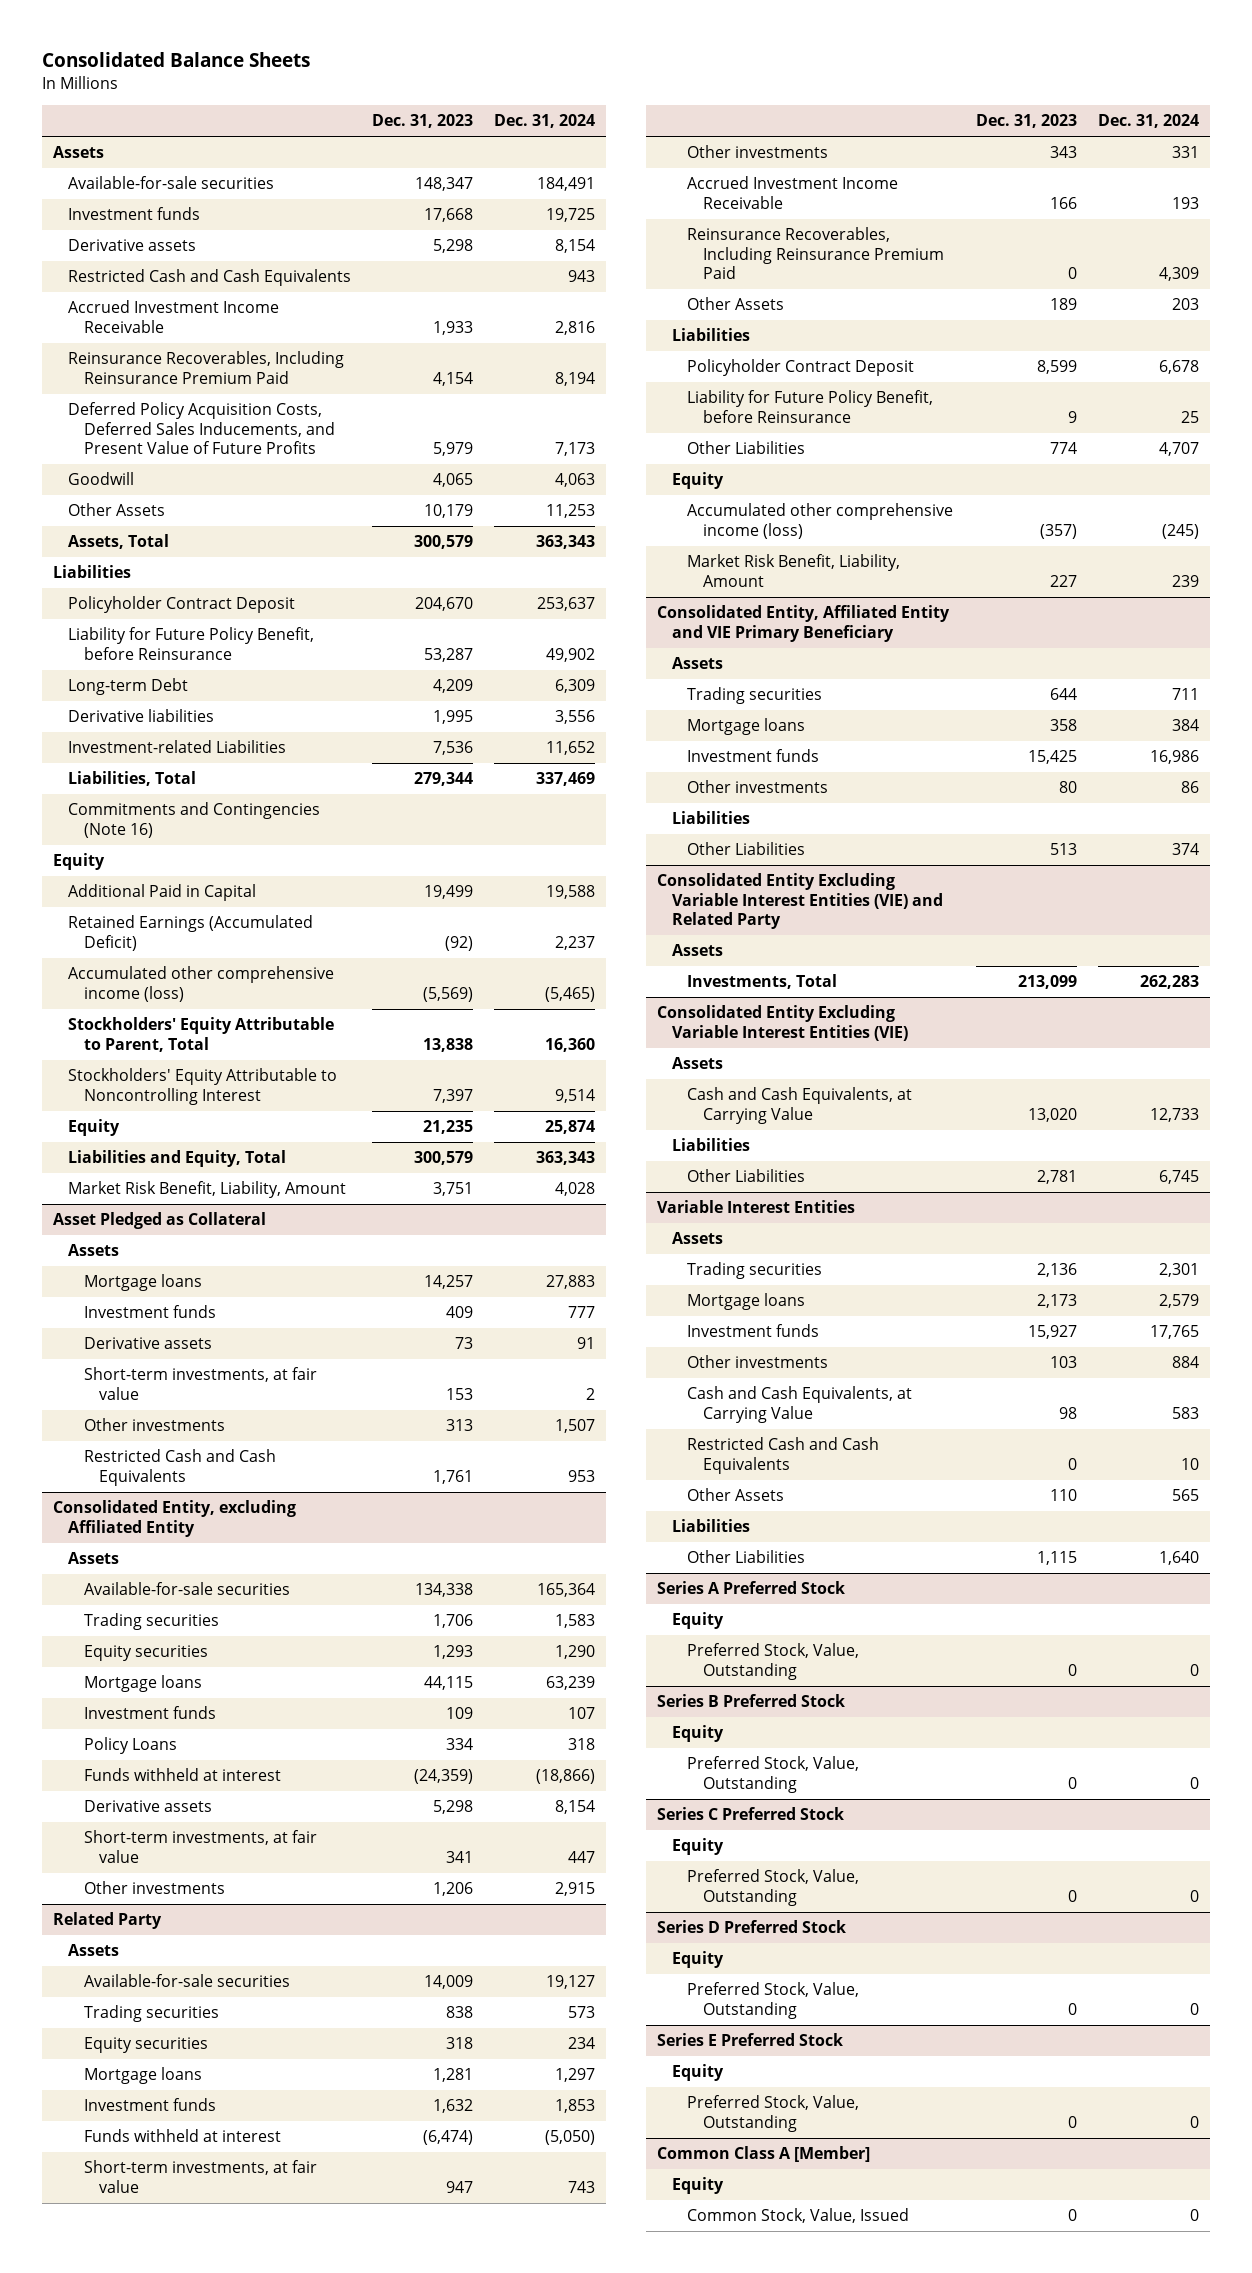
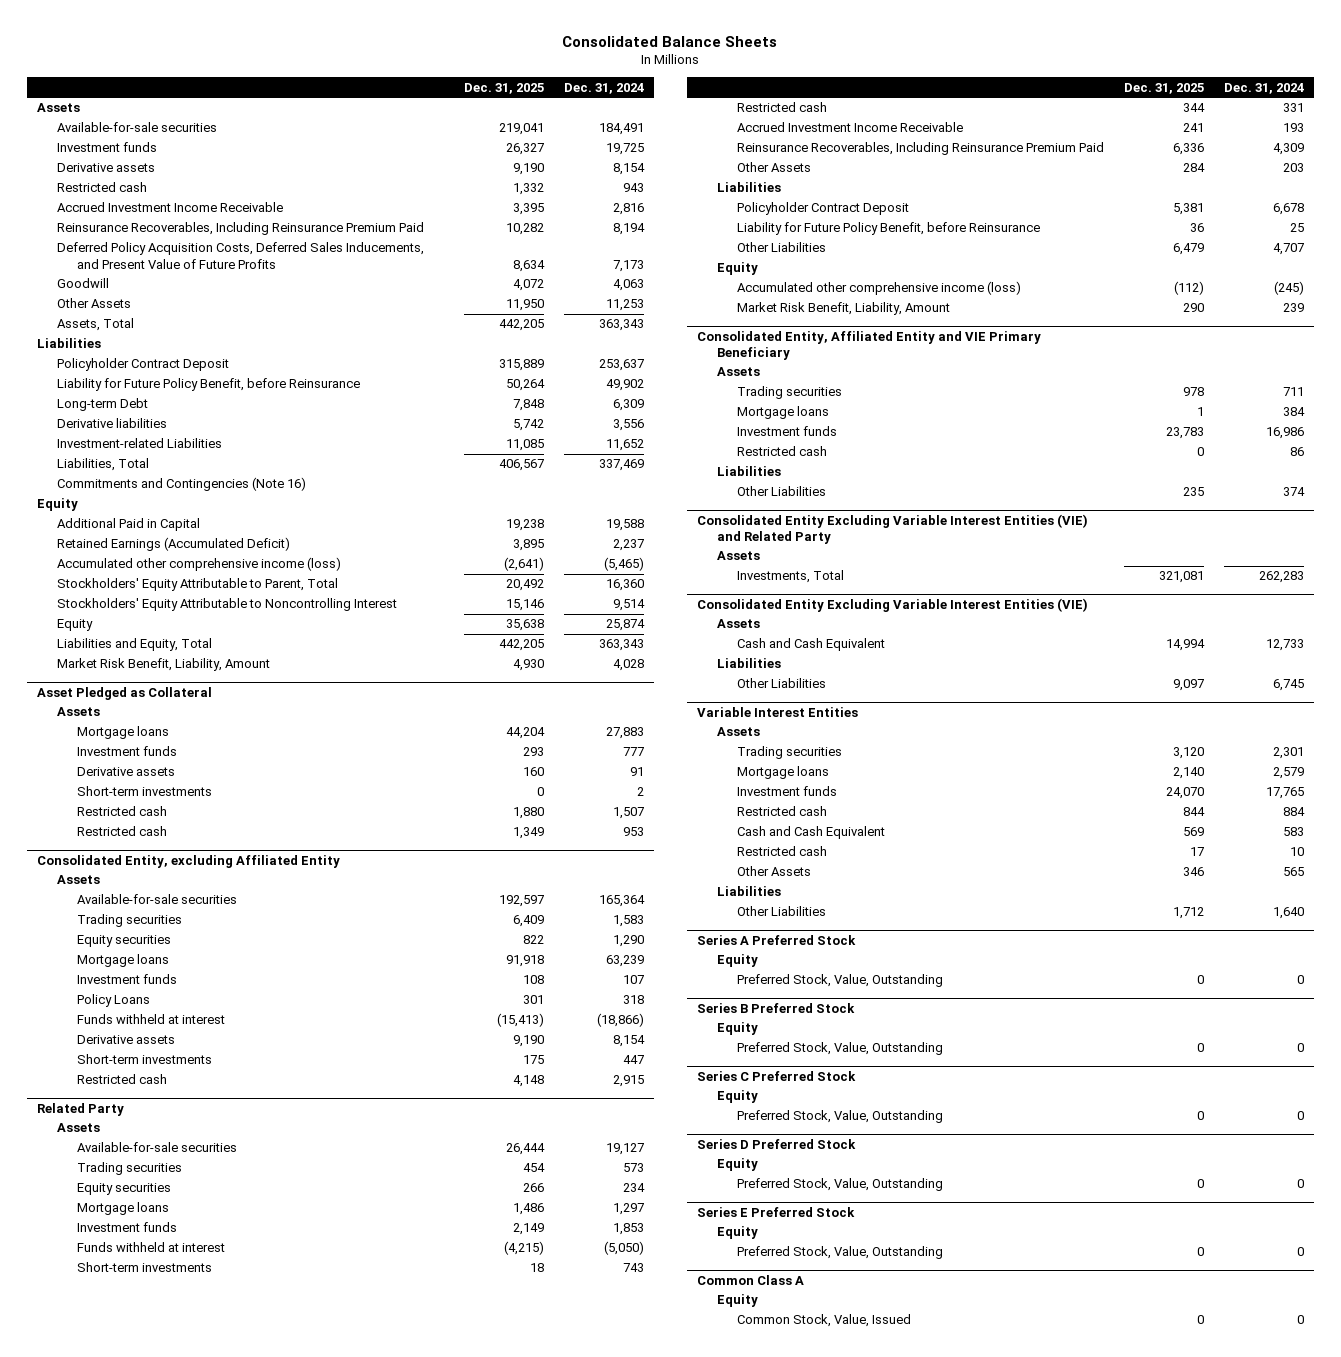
[372,114,474,129] Dec. 31, 2023 -> none
none -> [463,82,544,94] Dec. 31, 2025
[68,269,352,287] Restricted Cash and Cash Equivalents -> [56,182,147,193] Restricted cash
[83,1367,317,1400] Short-term investments, at fair value -> [76,786,212,797] Short-term investments
[83,1418,225,1432] Other investments -> [76,806,167,817] Restricted cash
[83,1449,276,1486] Restricted Cash and Cash Equivalents -> [76,826,167,837] Restricted cash
[83,1830,317,1863] Short-term investments, at fair value -> [76,1054,212,1065] Short-term investments
[83,1881,225,1895] Other investments -> [76,1074,167,1085] Restricted cash
[83,2160,317,2193] Short-term investments, at fair value -> [76,1262,212,1273] Short-term investments
[687,145,829,159] Other investments -> [736,102,827,113] Restricted cash
[687,780,829,794] Other investments -> [736,446,827,457] Restricted cash
[687,1087,913,1124] Cash and Cash Equivalents, at Carrying Value -> [736,638,885,652] Cash and Cash Equivalent
[687,1355,829,1369] Other investments -> [736,806,827,817] Restricted cash
[687,1386,913,1423] Cash and Cash Equivalents, at Carrying Value -> [736,826,885,840] Cash and Cash Equivalent
[687,1437,880,1474] Restricted Cash and Cash Equivalents -> [736,846,827,857] Restricted cash
[656,2146,870,2163] Common Class A [Member] -> [696,1274,804,1285] Common Class A

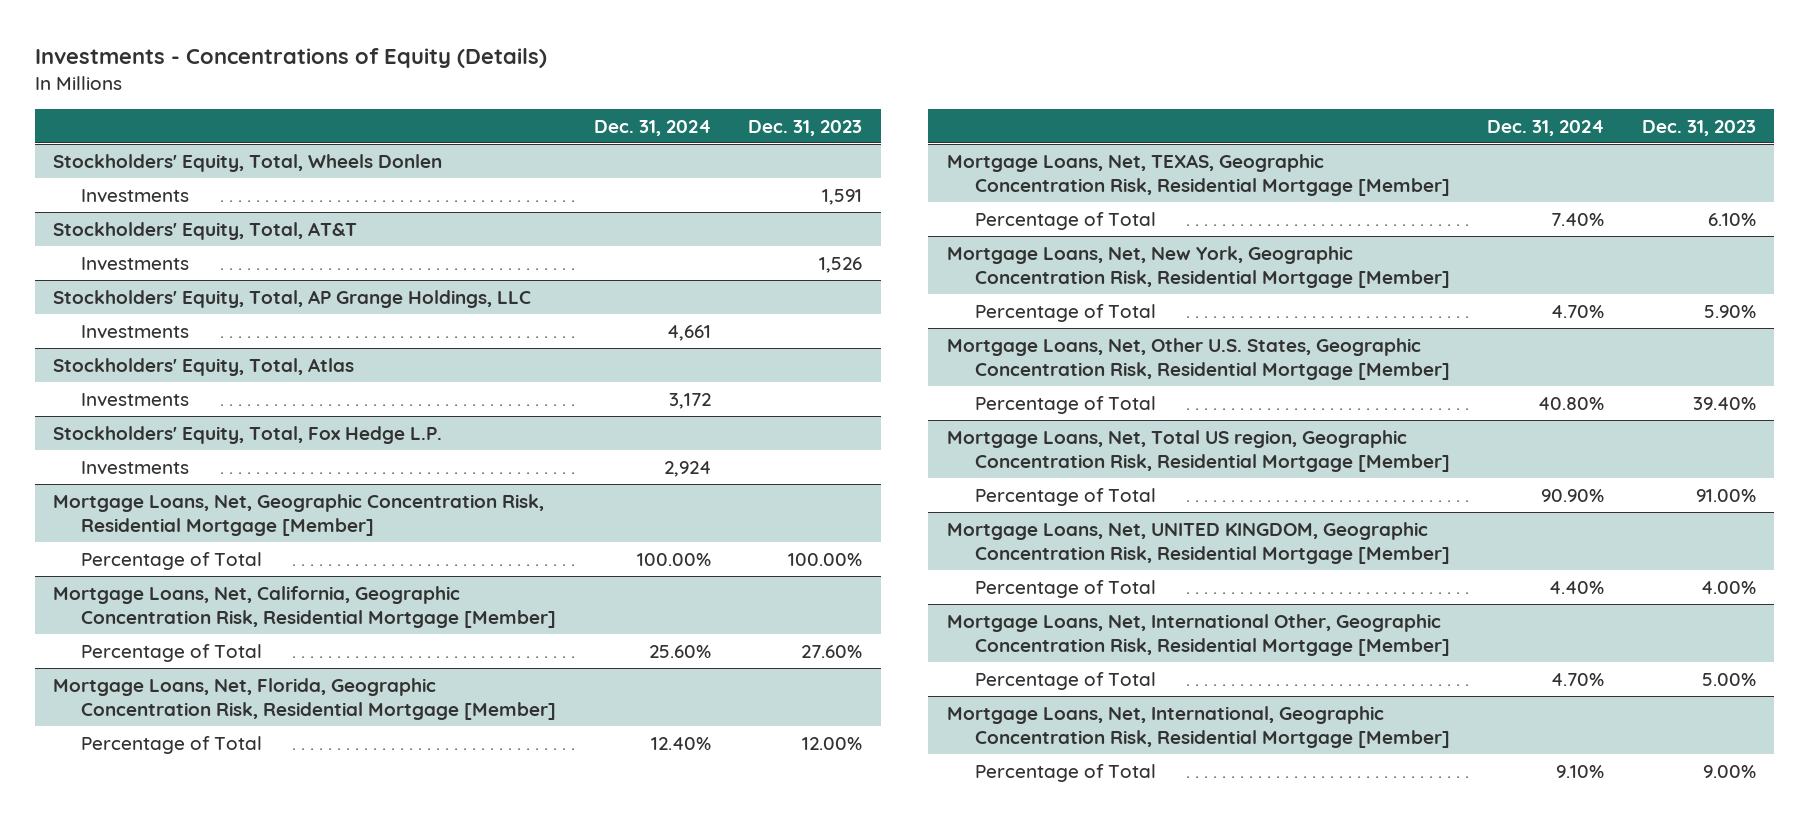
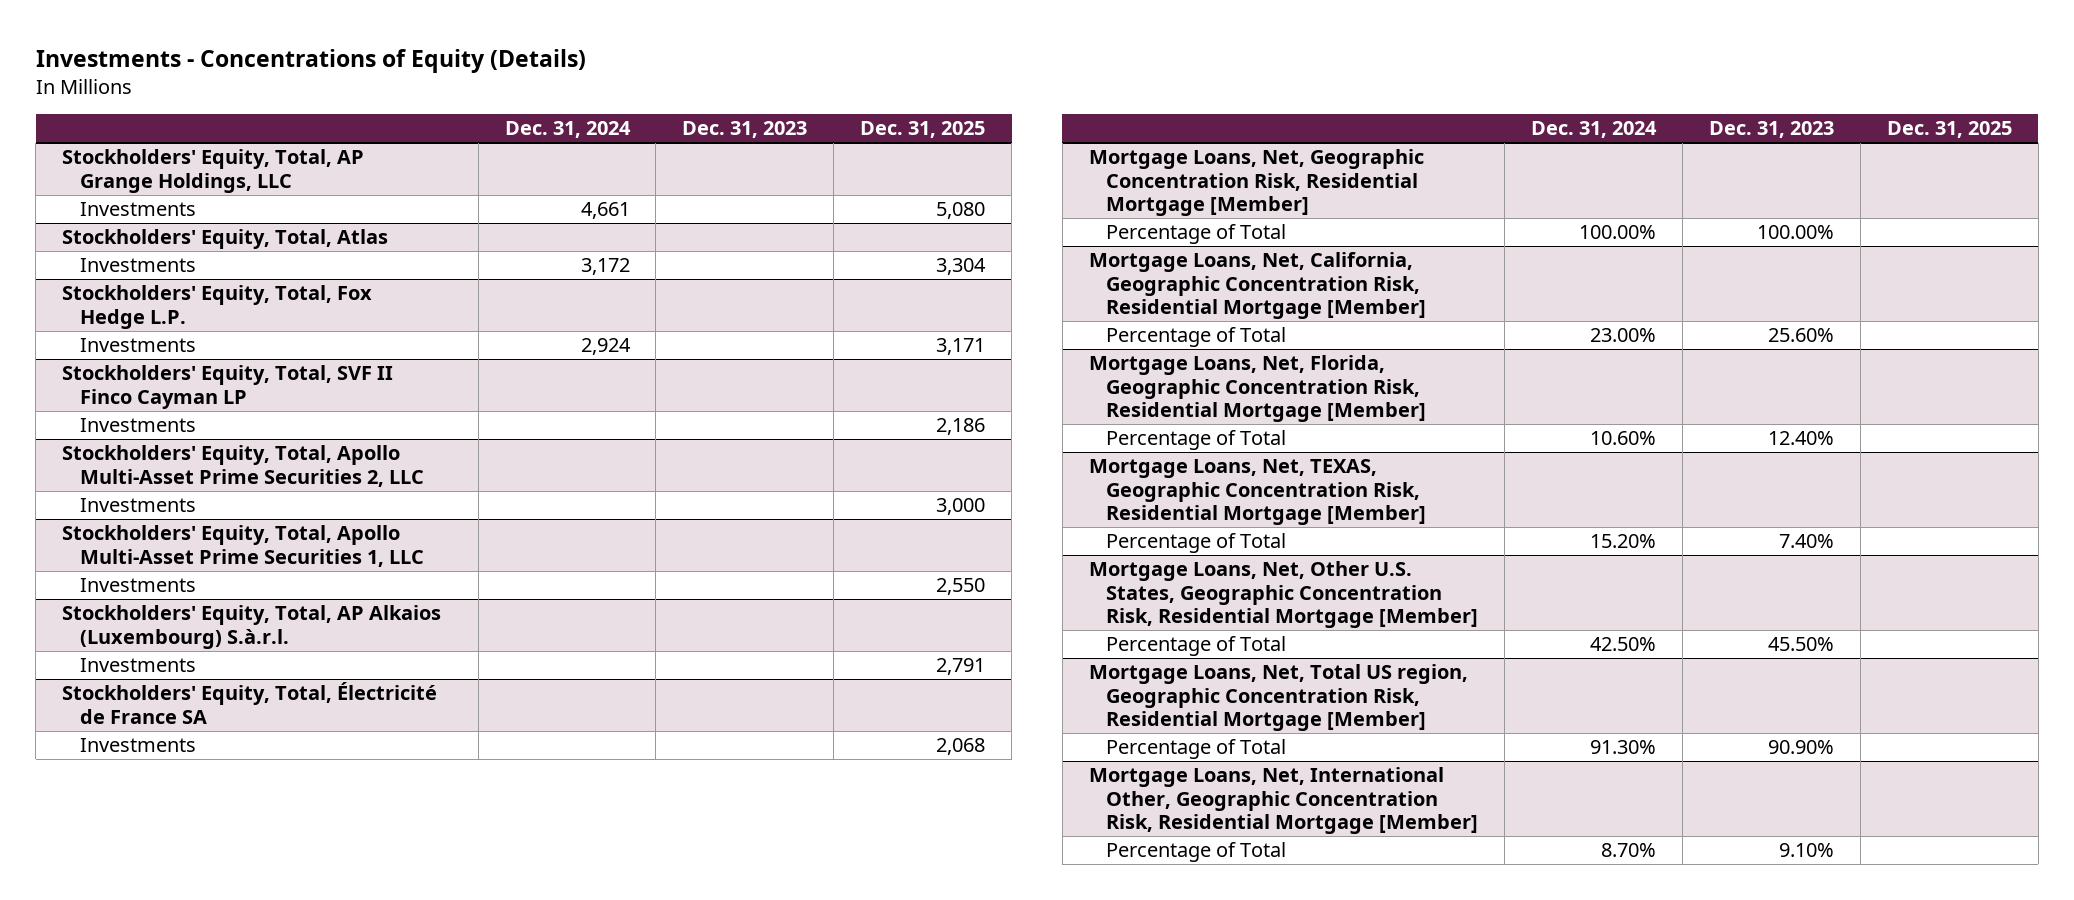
none -> [860,121,986,139] Dec. 31, 2025
[53,153,443,172] Stockholders' Equity, Total, Wheels Donlen -> none
[81,188,190,203] Investments -> none
[53,221,358,240] Stockholders' Equity, Total, AT&T -> none
[81,256,190,271] Investments -> none
none -> [62,365,394,409] Stockholders' Equity, Total, SVF II Finco Cayman LP
none -> [79,418,196,433] Investments
none -> [62,445,424,487] Stockholders' Equity, Total, Apollo Multi-Asset Prime Securities 2, LLC
none -> [79,498,196,513] Investments
none -> [62,525,424,567] Stockholders' Equity, Total, Apollo Multi-Asset Prime Securities 1, LLC
none -> [79,578,196,593] Investments
none -> [62,605,442,649] Stockholders' Equity, Total, AP Alkaios (Luxembourg) S.à.r.l.
none -> [79,658,196,673] Investments
none -> [62,682,438,724] Stockholders' Equity, Total, Électricité de France SA
none -> [79,738,196,753] Investments
[648,644,711,658] 25.60% -> [1589,328,1656,343] 23.00%
[800,644,862,658] 27.60% -> [1767,328,1834,343] 25.60%
[650,736,711,750] 12.40% -> [1589,431,1656,446] 10.60%
[801,736,862,750] 12.00% -> [1767,431,1834,446] 12.40%
[947,245,1450,289] Mortgage Loans, Net, New York, Geographic Concentration Risk, Residential Mortgage [Member] -> none
[974,303,1156,322] Percentage of Total -> none
[1551,212,1605,226] 7.40% -> [1589,534,1656,549] 15.20%
[1707,212,1756,226] 6.10% -> [1778,534,1834,549] 7.40%
[1538,396,1605,410] 40.80% -> [1589,637,1656,652] 42.50%
[1692,396,1756,410] 39.40% -> [1767,637,1834,652] 45.50%
[947,521,1450,565] Mortgage Loans, Net, UNITED KINGDOM, Geographic Concentration Risk, Residential Mortgage [Member] -> none
[974,579,1156,598] Percentage of Total -> none
[1541,488,1605,502] 90.90% -> [1589,740,1656,755] 91.30%
[1695,488,1756,502] 91.00% -> [1767,740,1834,755] 90.90%
[947,705,1450,749] Mortgage Loans, Net, International, Geographic Concentration Risk, Residential Mortgage [Member] -> none
[974,763,1156,782] Percentage of Total -> none
[1551,672,1605,686] 4.70% -> [1600,843,1656,858] 8.70%
[1701,672,1756,686] 5.00% -> [1778,843,1834,858] 9.10%

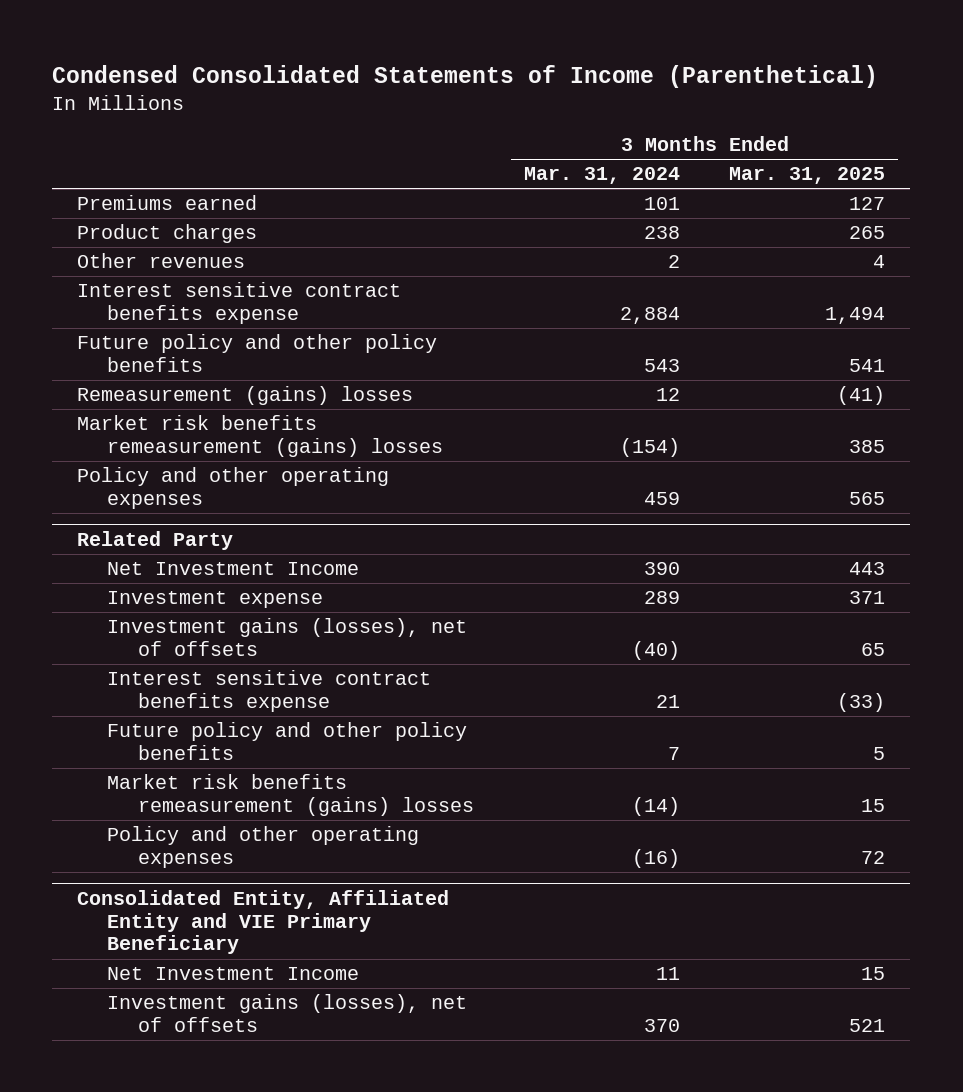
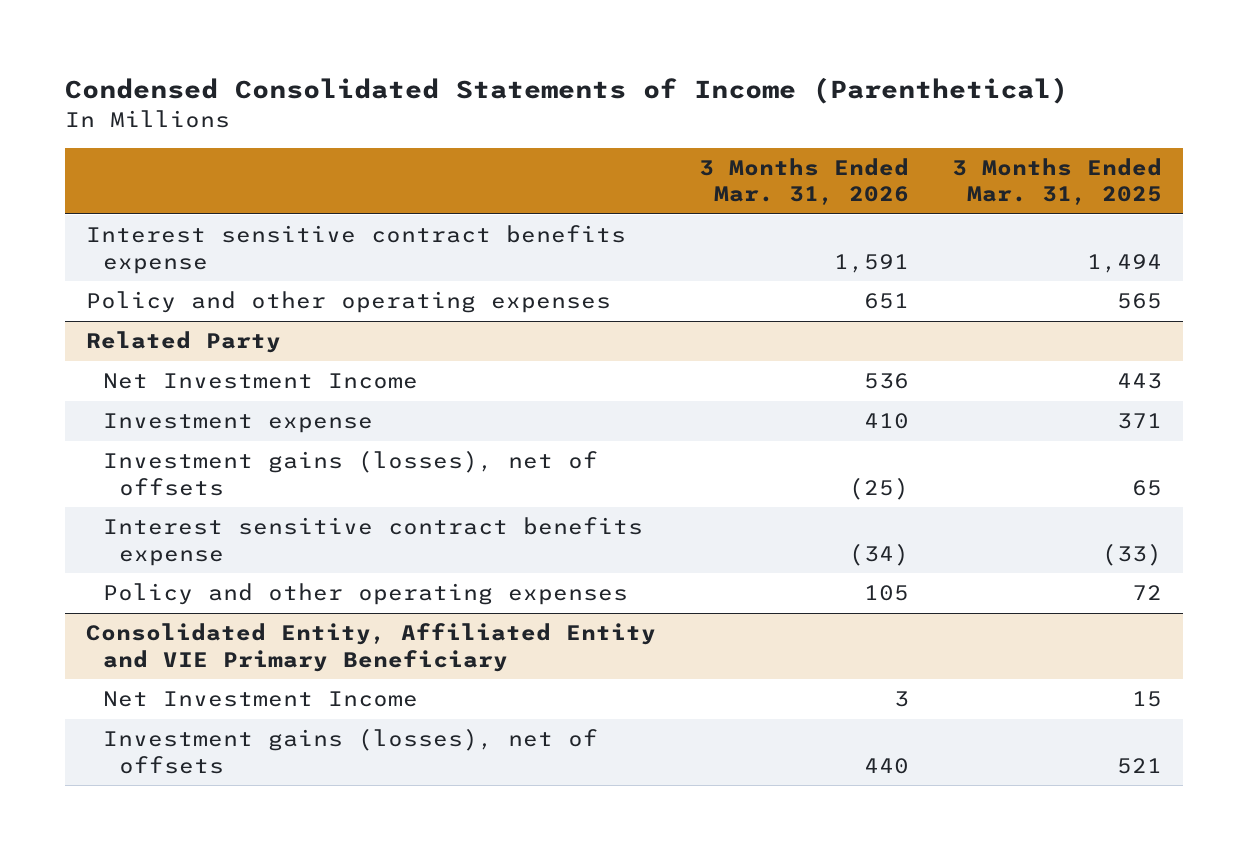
[523,167,680,185] Mar. 31, 2024 -> none
none -> [699,157,910,206] 3 Months Ended Mar. 31, 2026
[77,195,258,211] Premiums earned -> none
[77,224,258,244] Product charges -> none
[77,253,246,269] Other revenues -> none
[77,334,438,373] Future policy and other policy benefits -> none
[77,386,414,406] Remeasurement (gains) losses -> none
[77,415,444,458] Market risk benefits remeasurement (gains) losses -> none
[107,722,468,761] Future policy and other policy benefits -> none
[107,774,474,817] Market risk benefits remeasurement (gains) losses -> none

